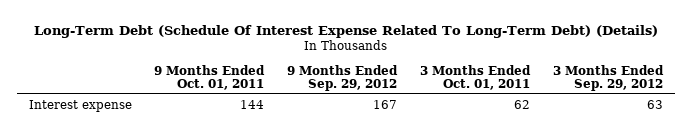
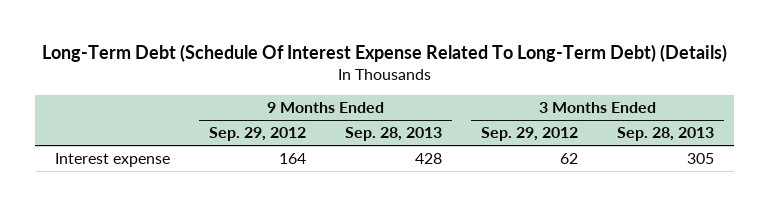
[154,64,266,91] 9 Months Ended Oct. 01, 2011 -> none
[420,64,532,91] 3 Months Ended Oct. 01, 2011 -> none
none -> [345,127,443,142] Sep. 28, 2013
none -> [617,127,715,142] Sep. 28, 2013
[373,99,398,109] 167 -> [279,152,307,164] 164
[647,99,664,109] 63 -> [560,152,579,164] 62

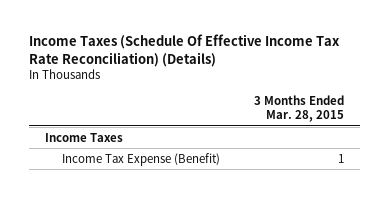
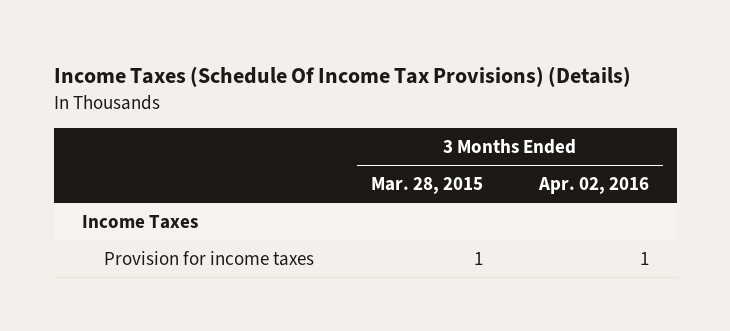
[28,34,340,67] Income Taxes (Schedule Of Effective Income Tax Rate Reconciliation) (Details) -> [53,66,631,88] Income Taxes (Schedule Of Income Tax Provisions) (Details)
none -> [537,177,649,195] Apr. 02, 2016
[62,152,221,166] Income Tax Expense (Benefit) -> [104,250,315,266] Provision for income taxes

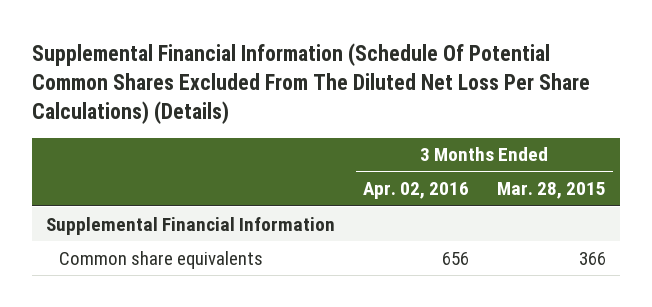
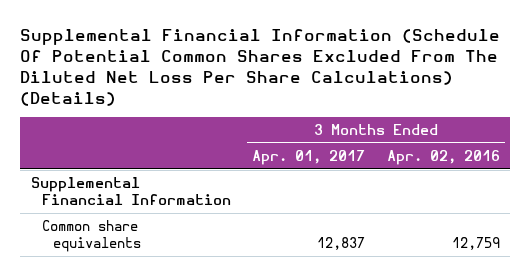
[497,182,607,200] Mar. 28, 2015 -> none
none -> [252,149,366,165] Apr. 01, 2017
[441,251,469,265] 656 -> [451,237,500,251] 12,759

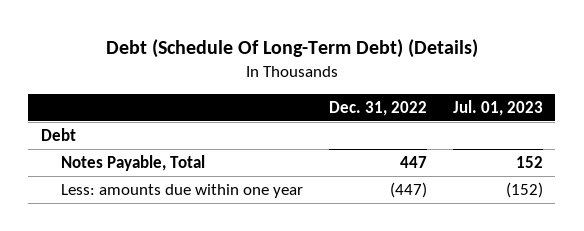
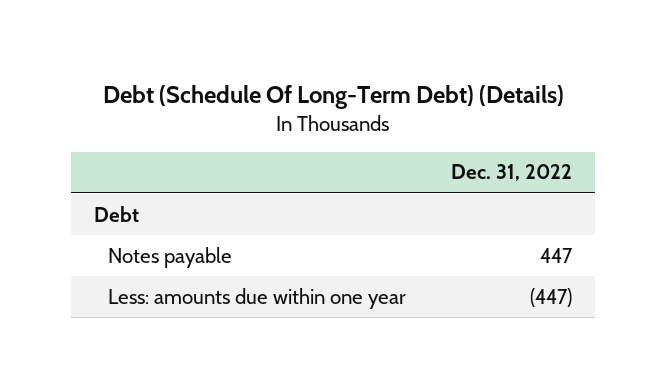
[452,99,543,116] Jul. 01, 2023 -> none
[61,154,206,171] Notes Payable, Total -> [108,246,233,268] Notes payable

